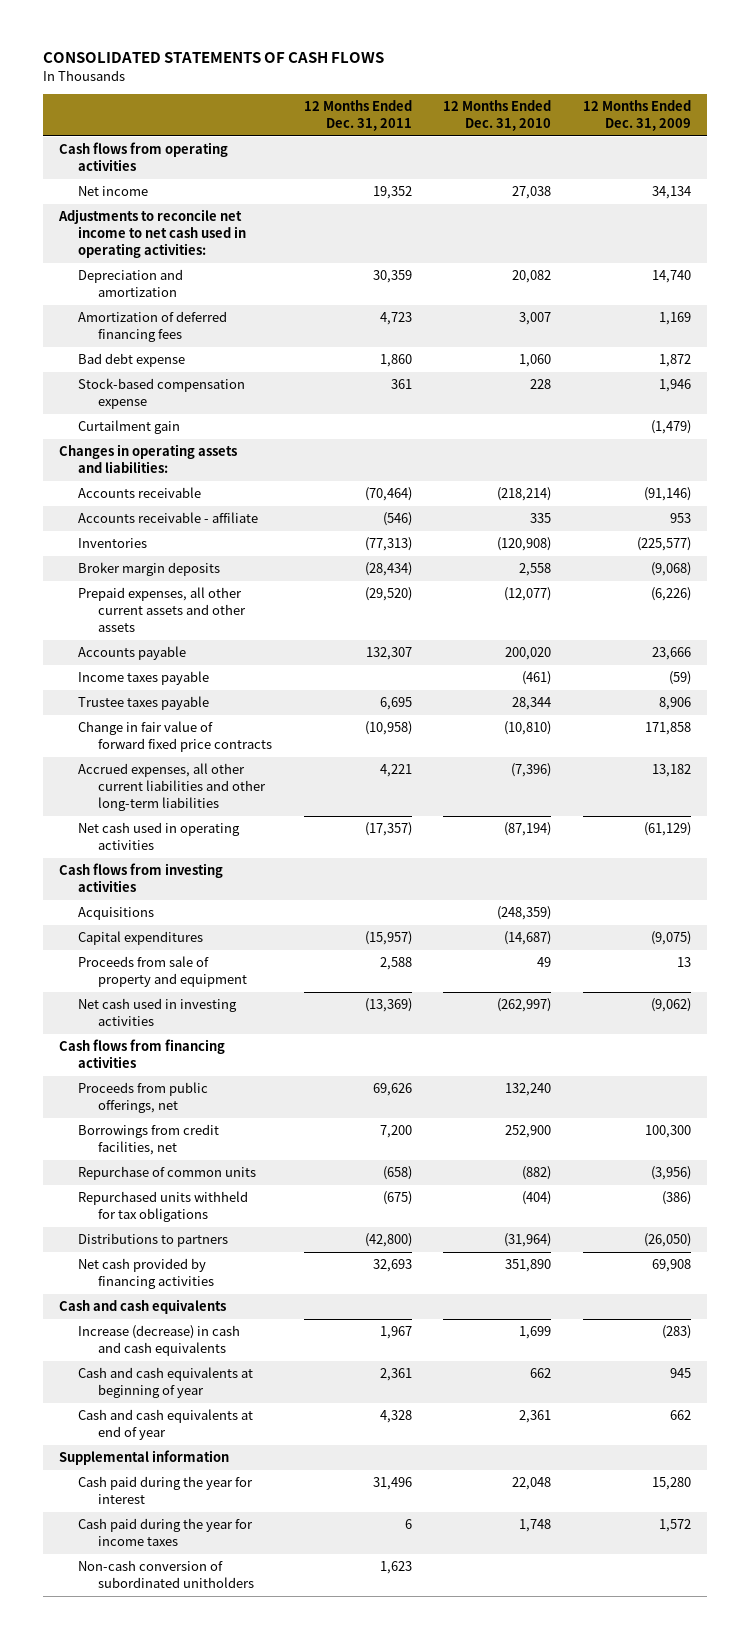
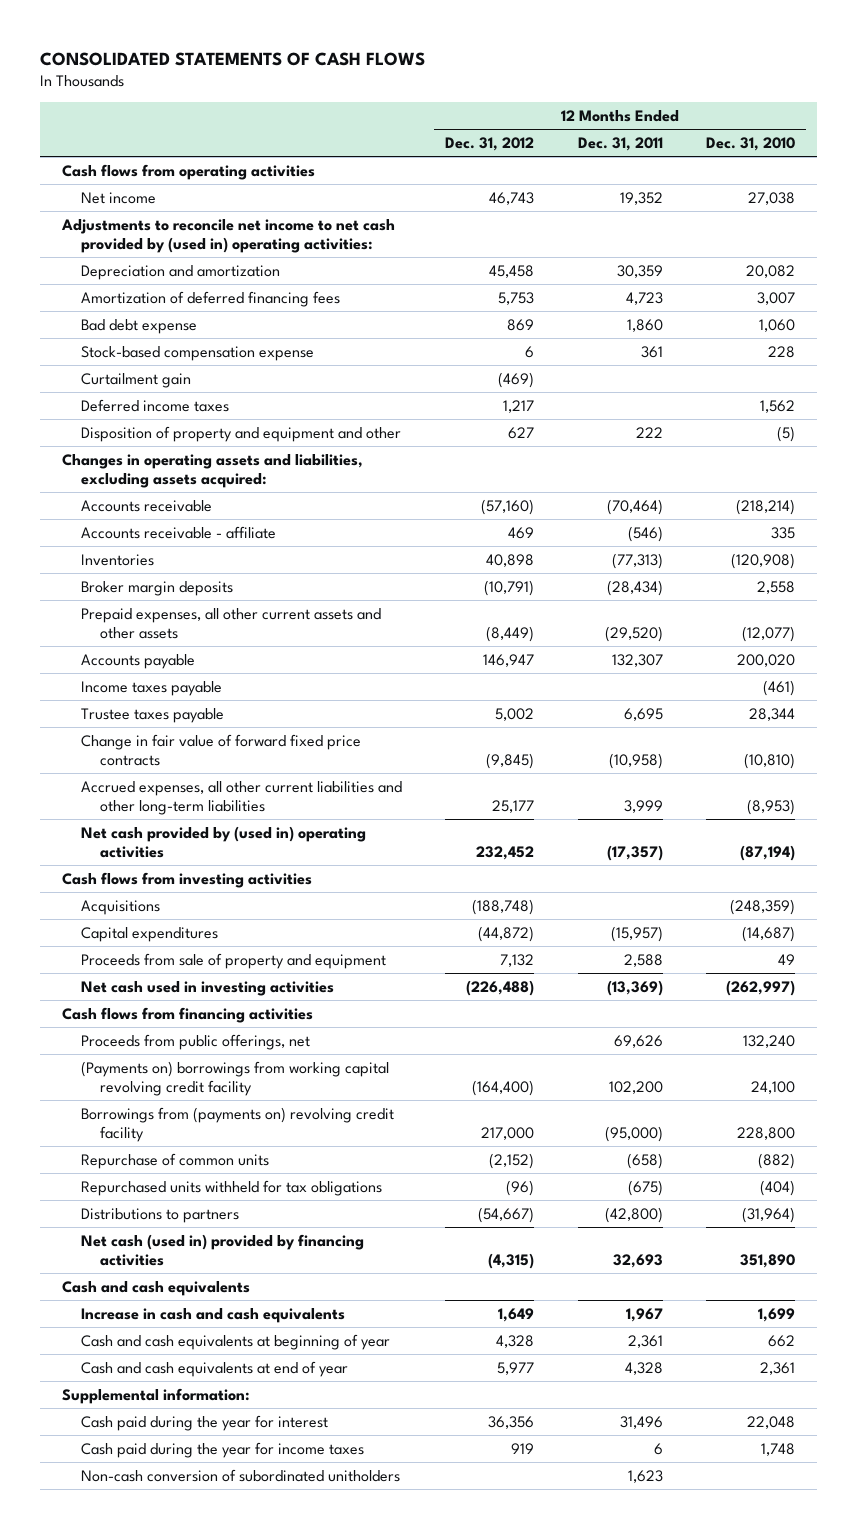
[583,100,692,131] 12 Months Ended Dec. 31, 2009 -> none
none -> [445,136,535,151] Dec. 31, 2012
[57,209,247,258] Adjustments to reconcile net income to net cash used in operating activities: -> [60,218,395,253] Adjustments to reconcile net income to net cash provided by (used in) operating activities:
none -> [80,398,229,412] Deferred income taxes
none -> [80,425,401,442] Disposition of property and equipment and other
[58,444,237,474] Changes in operating assets and liabilities: -> [61,453,363,488] Changes in operating assets and liabilities, excluding assets acquired:
[379,764,412,778] 4,221 -> [623,799,663,813] 3,999
[511,763,552,778] (7,396) -> [747,798,796,815] (8,953)
[78,822,241,851] Net cash used in operating activities -> [80,825,366,858] Net cash provided by (used in) operating activities
[78,1124,220,1156] Borrowings from credit facilities, net -> [80,1060,389,1096] (Payments on) borrowings from working capital revolving credit facility
[379,1125,412,1139] 7,200 -> [608,1080,663,1094] 102,200
[505,1125,552,1139] 252,900 -> [751,1080,796,1094] 24,100
none -> [80,1106,394,1142] Borrowings from (payments on) revolving credit facility
[78,1258,214,1290] Net cash provided by financing activities -> [80,1233,364,1266] Net cash (used in) provided by financing activities
[78,1325,241,1357] Increase (decrease) in cash and cash equivalents -> [80,1307,345,1323] Increase in cash and cash equivalents
[58,1450,229,1466] Supplemental information -> [61,1387,250,1404] Supplemental information:

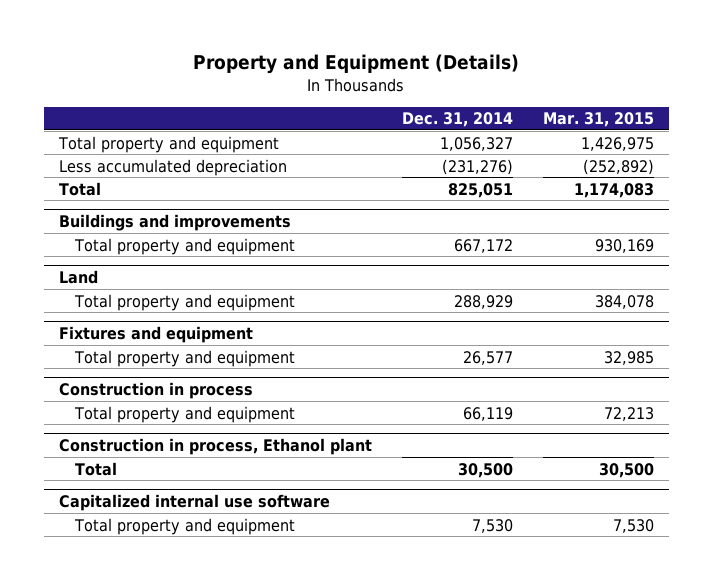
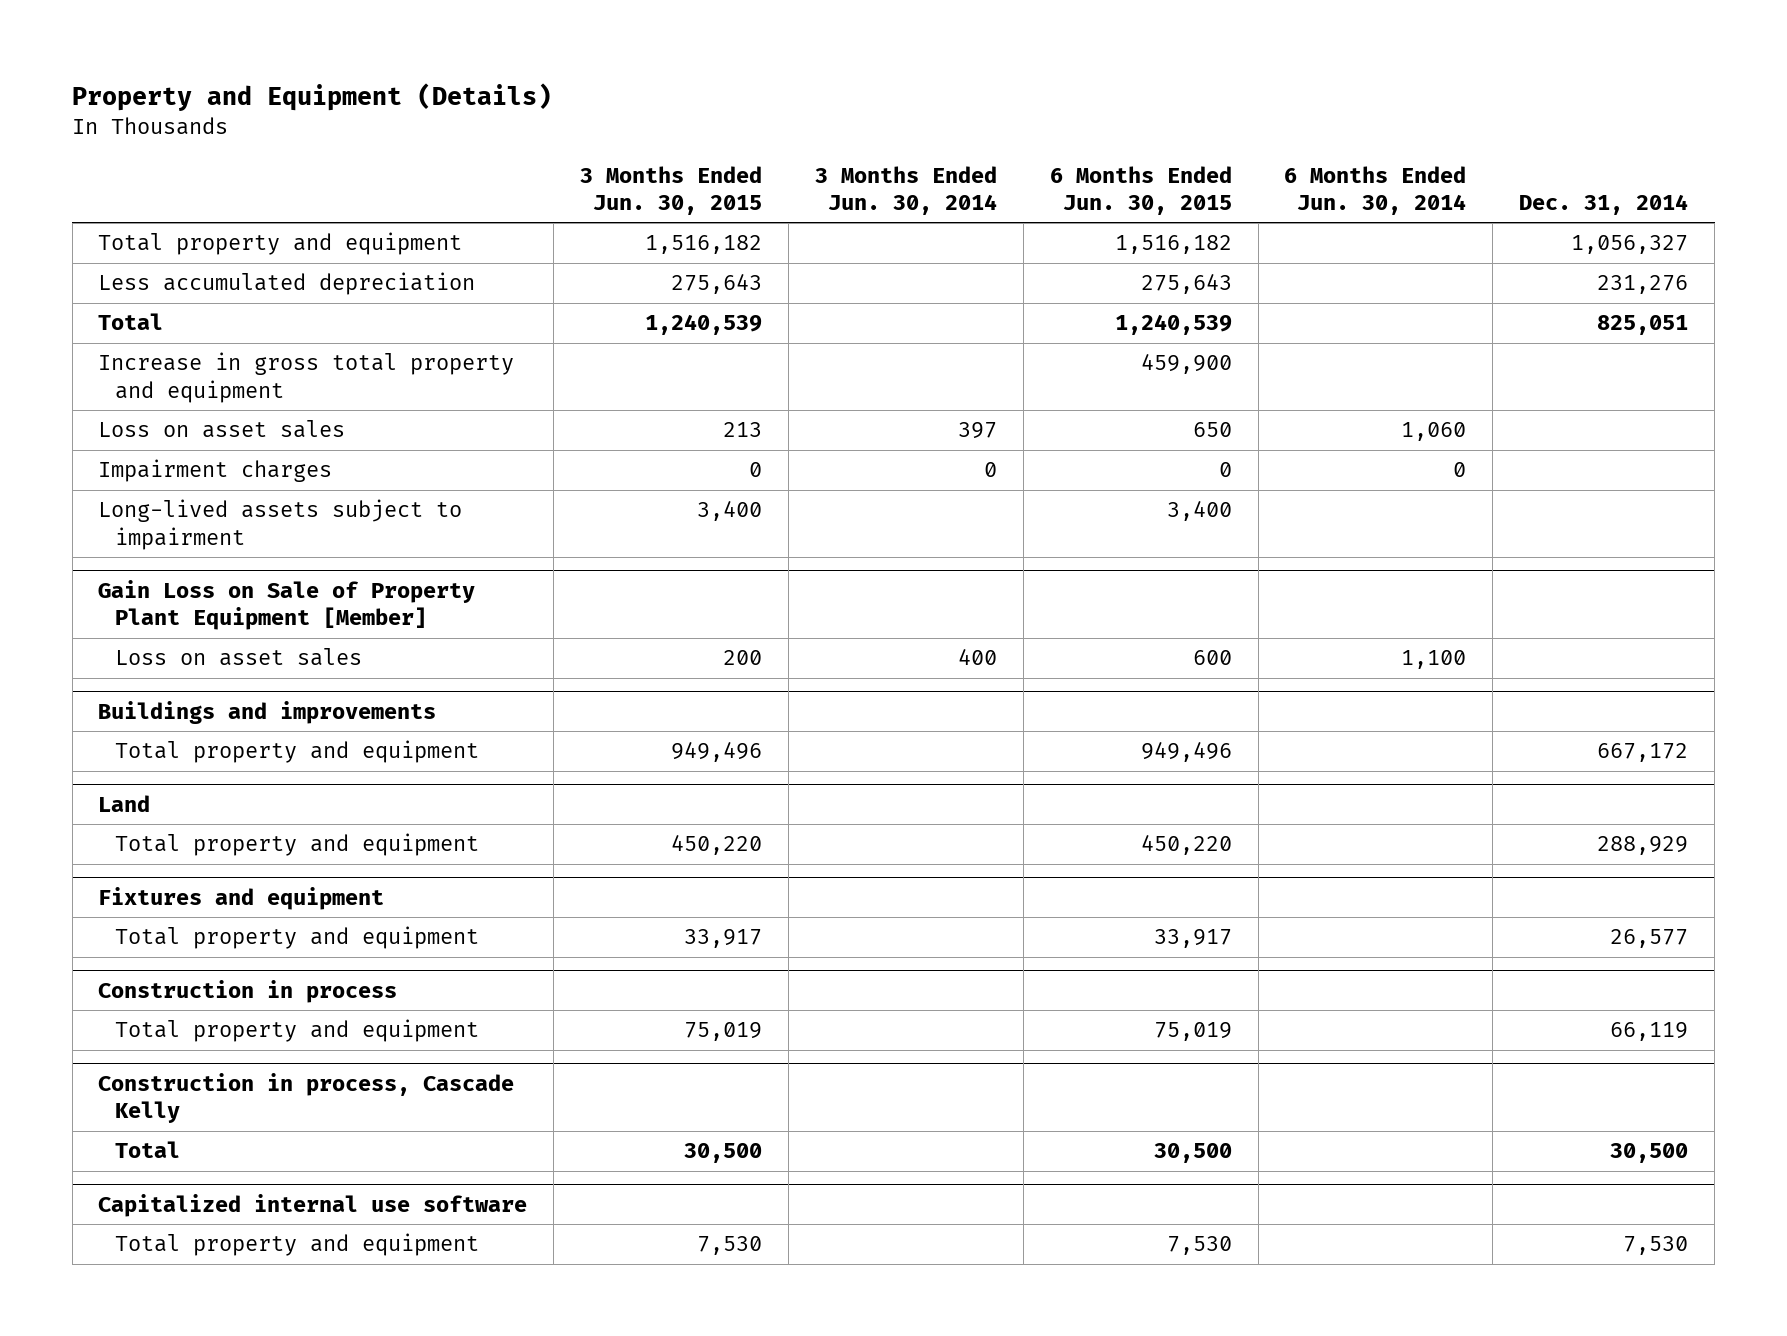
[543,112,655,128] Mar. 31, 2015 -> none
none -> [580,165,763,215] 3 Months Ended Jun. 30, 2015
none -> [814,165,997,215] 3 Months Ended Jun. 30, 2014
none -> [1049,165,1232,215] 6 Months Ended Jun. 30, 2015
none -> [1284,165,1467,215] 6 Months Ended Jun. 30, 2014
[441,158,513,175] (231,276) -> [1597,275,1689,295] 231,276
none -> [98,352,515,403] Increase in gross total property and equipment
none -> [98,420,346,439] Loss on asset sales
none -> [98,459,333,483] Impairment charges
none -> [98,499,463,550] Long-lived assets subject to impairment
none -> [98,579,476,631] Gain Loss on Sale of Property Plant Equipment [Member]
none -> [115,648,363,667] Loss on asset sales
[58,438,372,456] Construction in process, Ethanol plant -> none
none -> [98,1072,515,1124] Construction in process, Cascade Kelly

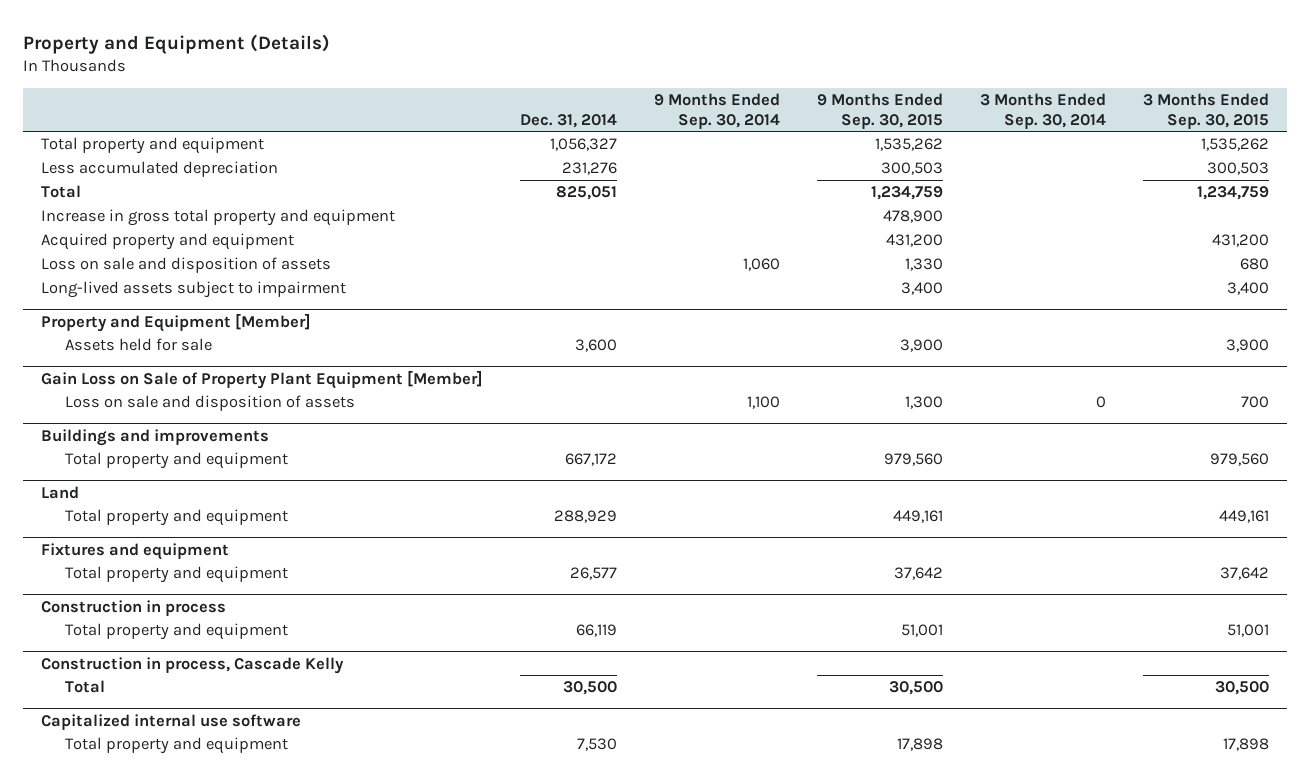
[580,165,763,215] 3 Months Ended Jun. 30, 2015 -> none
[814,165,997,215] 3 Months Ended Jun. 30, 2014 -> none
[1049,165,1232,215] 6 Months Ended Jun. 30, 2015 -> none
[1284,165,1467,215] 6 Months Ended Jun. 30, 2014 -> none
none -> [654,93,781,129] 9 Months Ended Sep. 30, 2014
none -> [817,93,944,129] 9 Months Ended Sep. 30, 2015
none -> [979,93,1106,129] 3 Months Ended Sep. 30, 2014
none -> [1142,93,1269,129] 3 Months Ended Sep. 30, 2015
[98,459,333,483] Impairment charges -> none
none -> [41,233,295,251] Acquired property and equipment
[98,420,346,439] Loss on asset sales -> [41,257,332,274] Loss on sale and disposition of assets
none -> [41,312,312,332] Property and Equipment [Member]
none -> [64,338,212,352] Assets held for sale
[115,648,363,667] Loss on asset sales -> [64,395,355,412] Loss on sale and disposition of assets

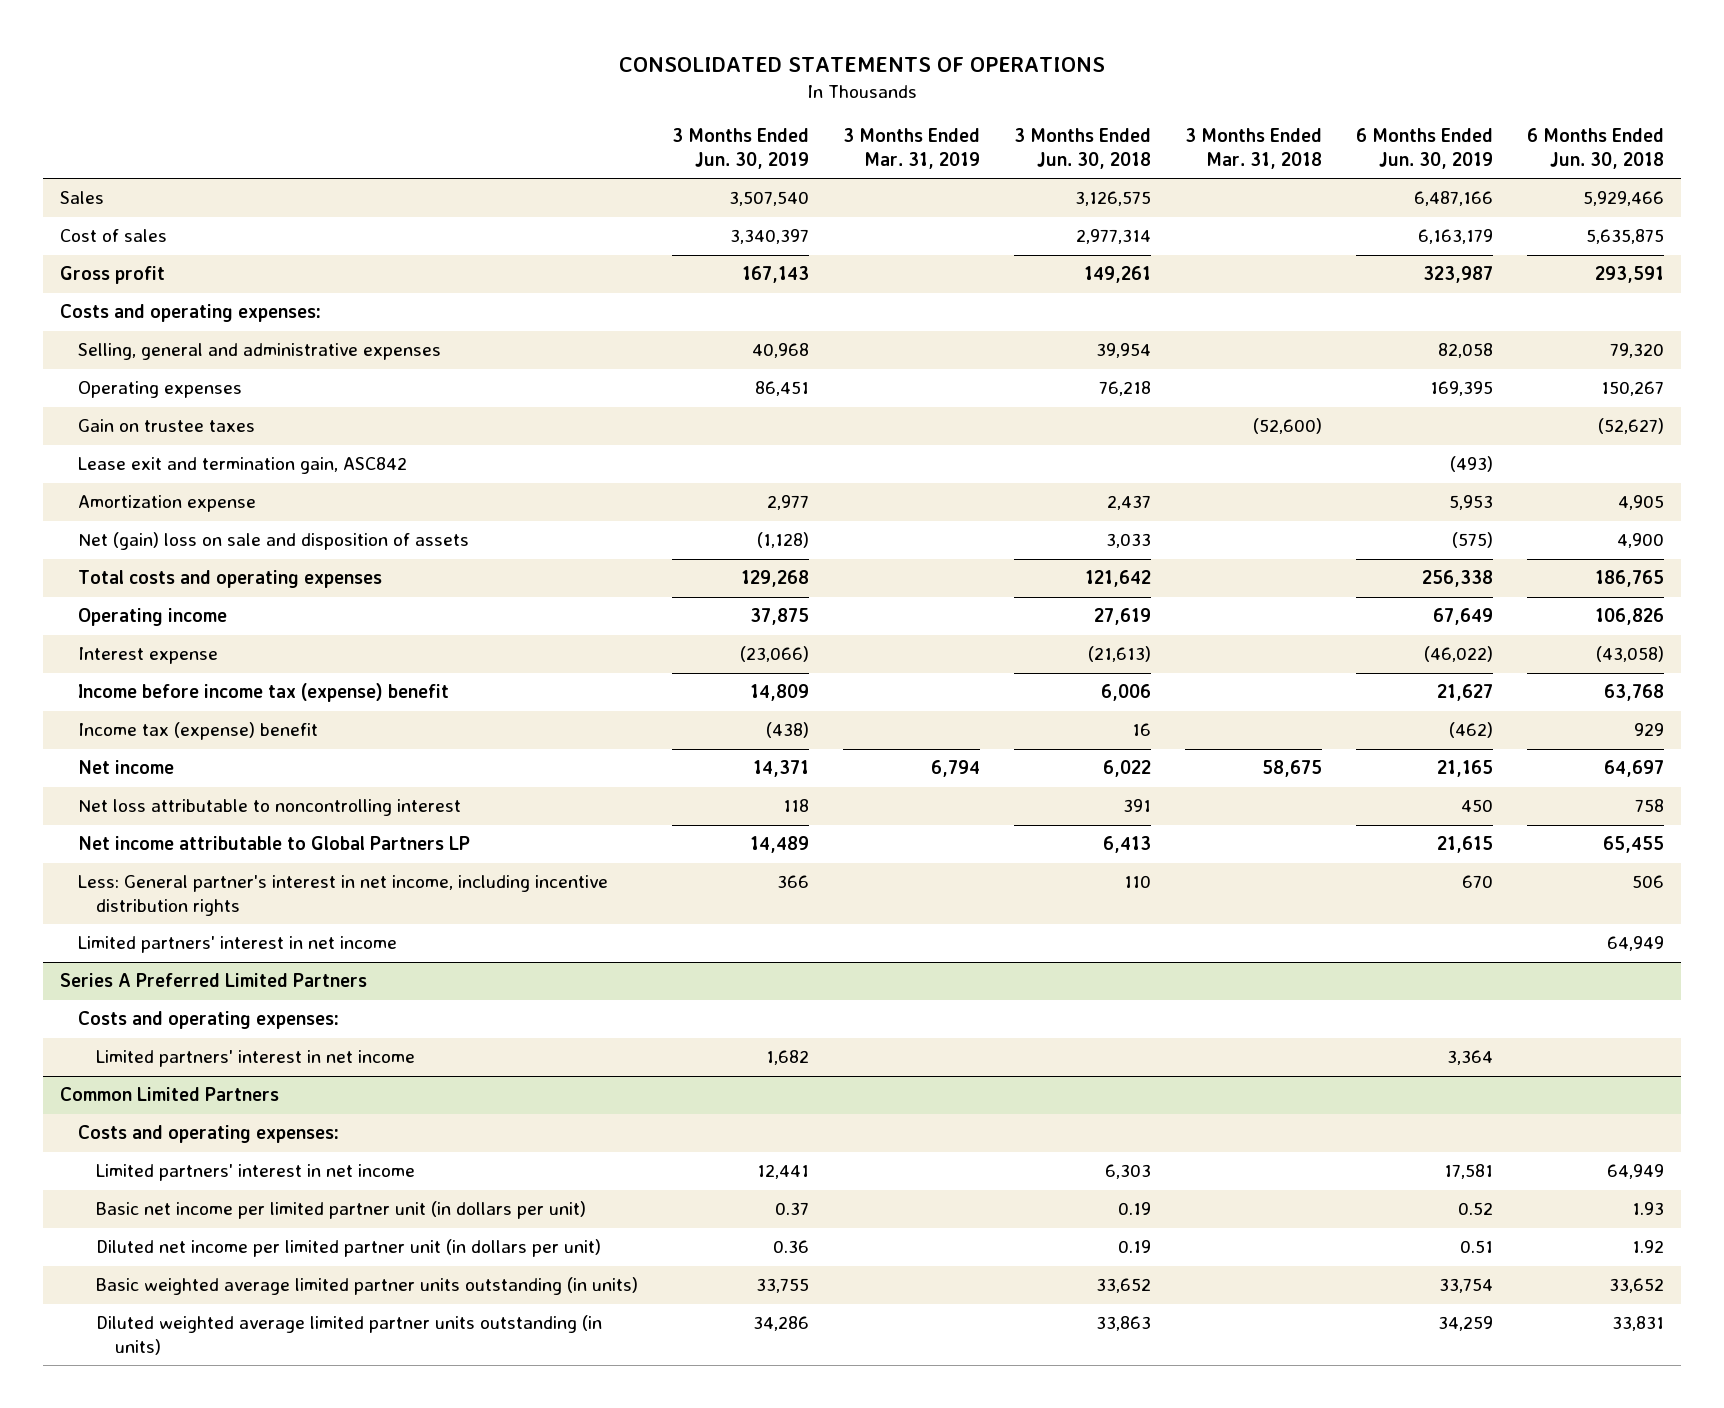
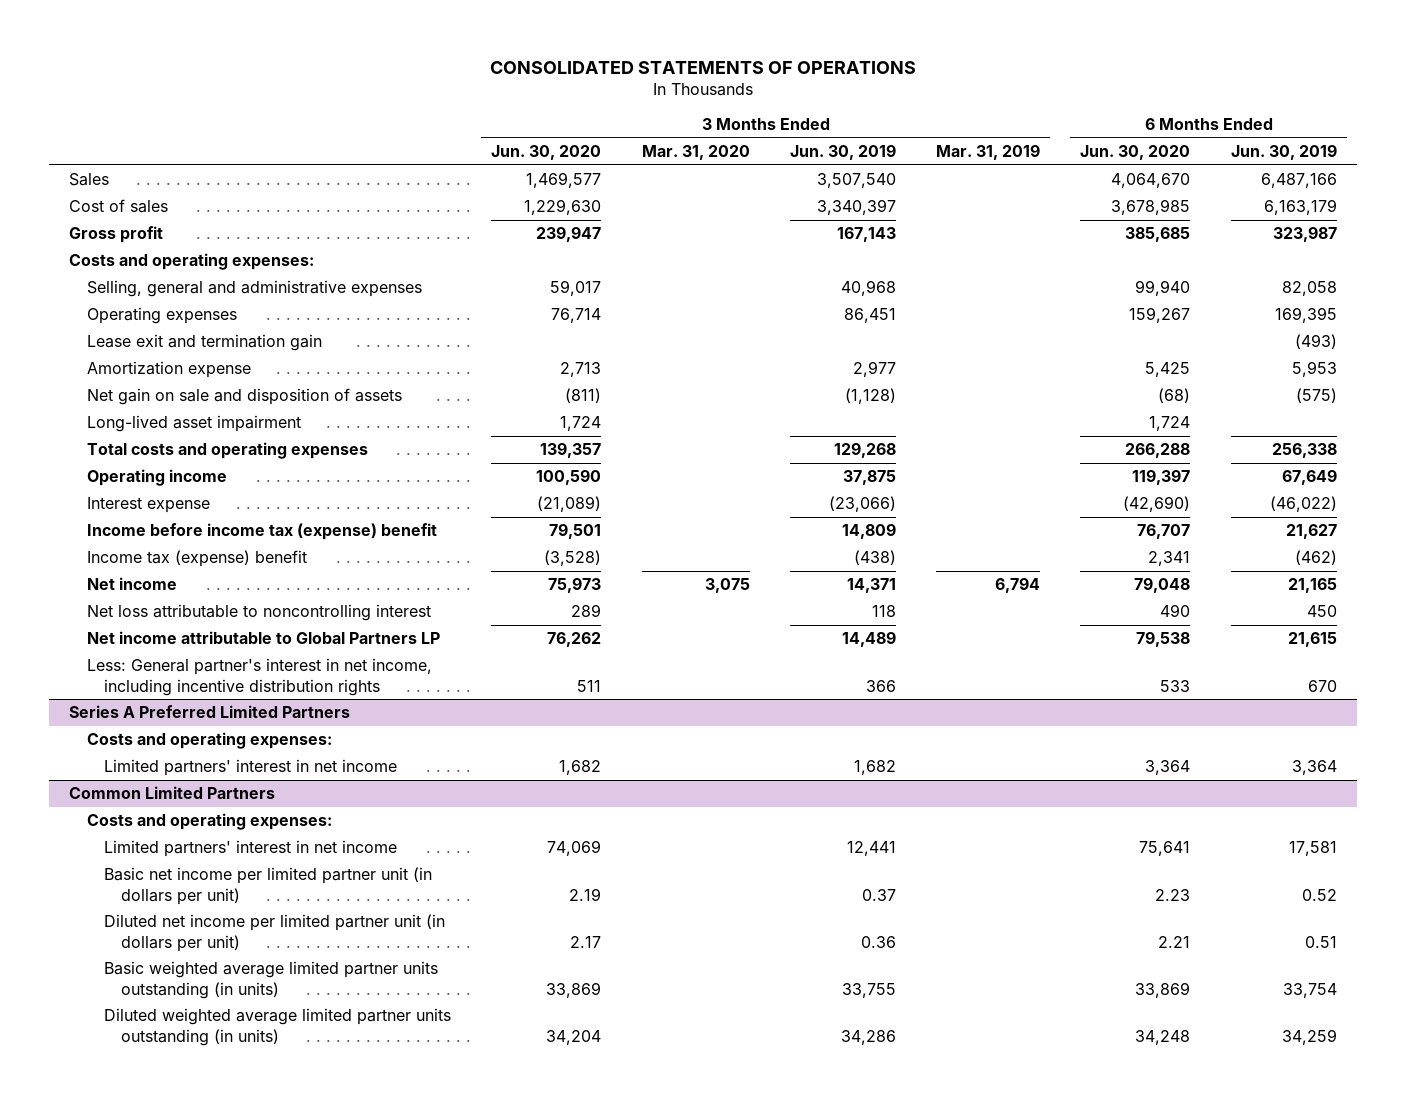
[1014,128,1152,169] 3 Months Ended Jun. 30, 2018 -> none
[1185,128,1323,169] 3 Months Ended Mar. 31, 2018 -> none
[1526,128,1664,169] 6 Months Ended Jun. 30, 2018 -> none
none -> [491,145,602,161] Jun. 30, 2020
none -> [641,145,750,161] Mar. 31, 2020
none -> [1080,145,1191,161] Jun. 30, 2020
[78,419,256,433] Gain on trustee taxes -> none
[78,457,408,475] Lease exit and termination gain, ASC842 -> [86,334,322,352] Lease exit and termination gain
[78,532,470,551] Net (gain) loss on sale and disposition of assets -> [86,388,402,406] Net gain on sale and disposition of assets
none -> [86,415,301,433] Long-lived asset impairment
[78,936,398,954] Limited partners' interest in net income -> none

